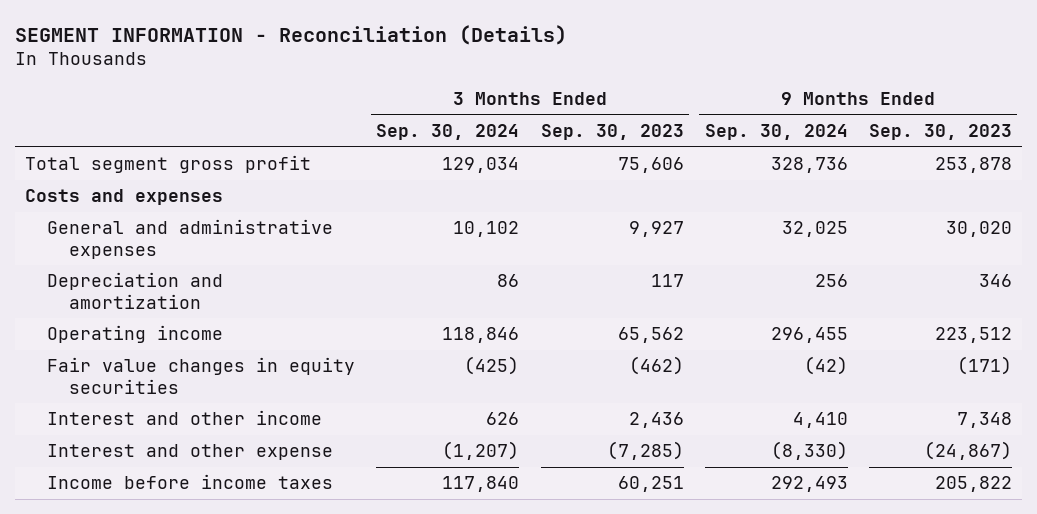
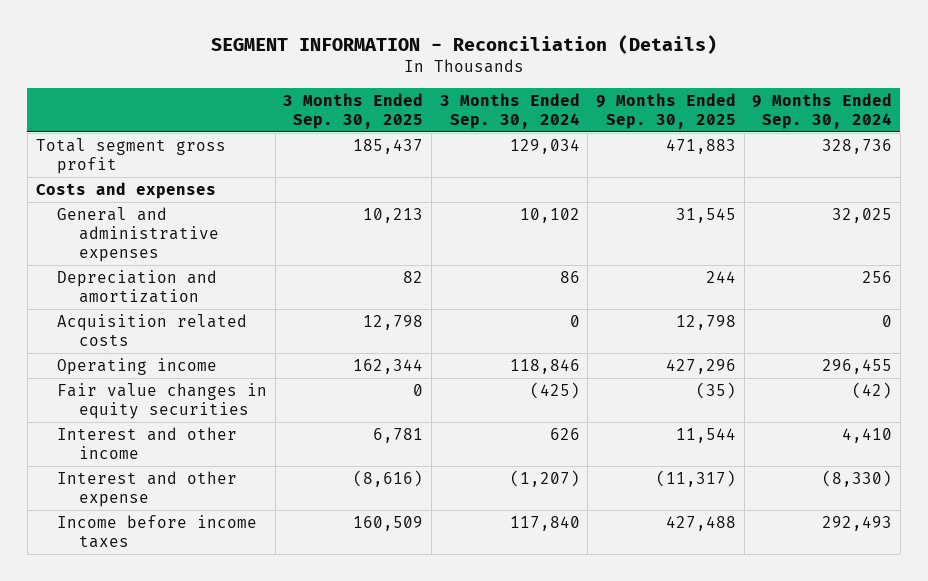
[540,124,684,141] Sep. 30, 2023 -> none
[868,124,1012,141] Sep. 30, 2023 -> none
none -> [283,92,424,129] 3 Months Ended Sep. 30, 2025
none -> [596,92,737,129] 9 Months Ended Sep. 30, 2025
none -> [57,313,248,346] Acquisition related costs

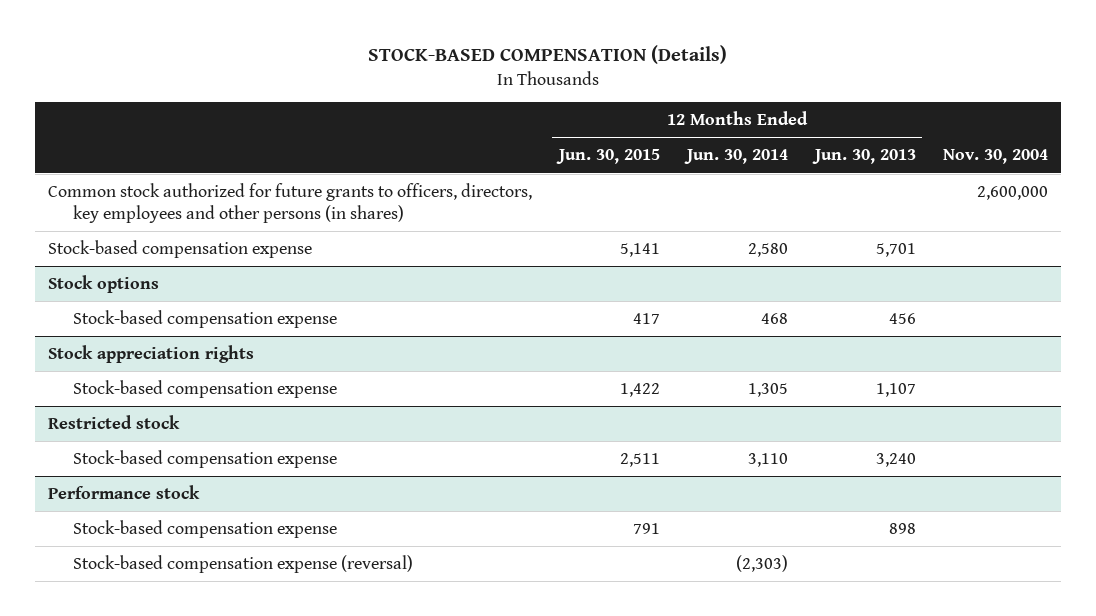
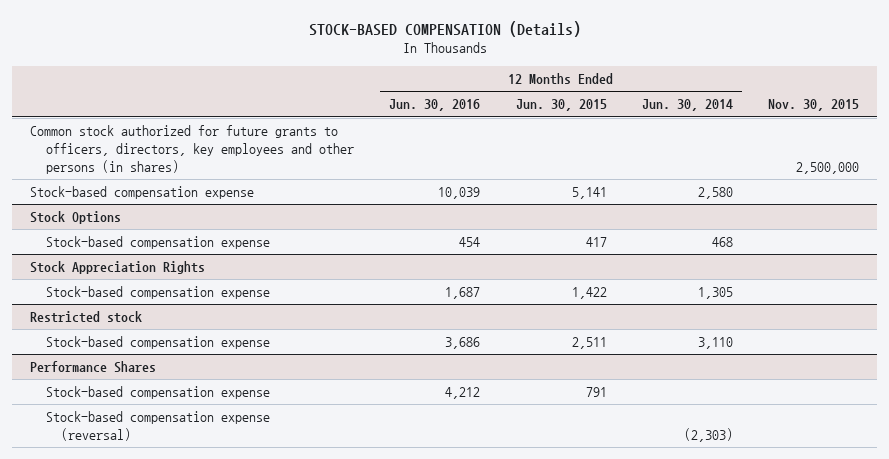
[811,149,916,165] Jun. 30, 2013 -> none
[942,149,1048,165] Nov. 30, 2004 -> none
none -> [389,99,481,112] Jun. 30, 2016
none -> [768,99,860,112] Nov. 30, 2015
[47,274,159,293] Stock options -> [30,211,122,225] Stock Options
[47,344,254,363] Stock appreciation rights -> [30,261,206,275] Stock Appreciation Rights
[47,484,200,499] Performance stock -> [30,361,157,374] Performance Shares

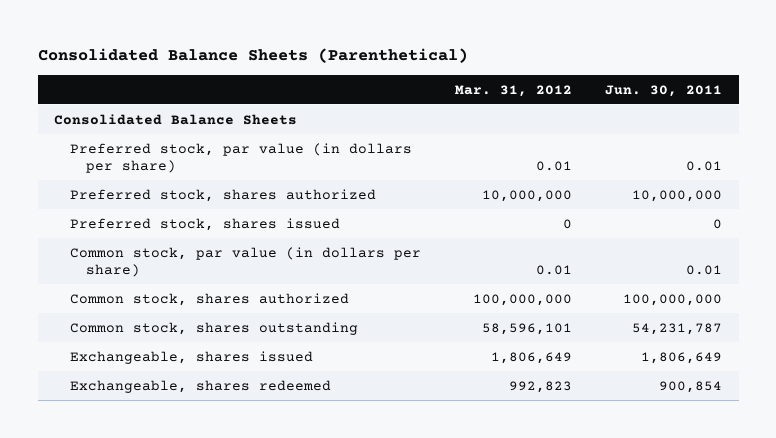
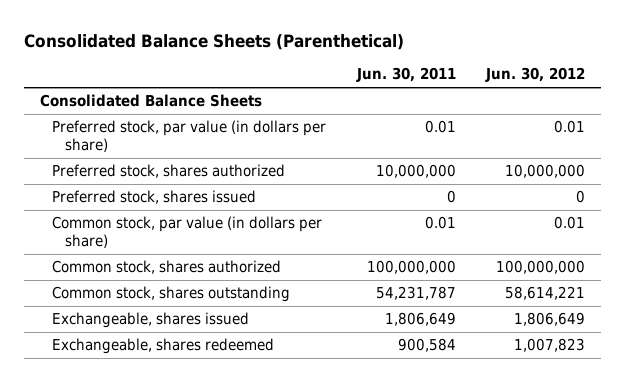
[454,84,572,97] Mar. 31, 2012 -> none
none -> [485,67,586,83] Jun. 30, 2012
[659,380,723,393] 900,854 -> [397,338,456,353] 900,584

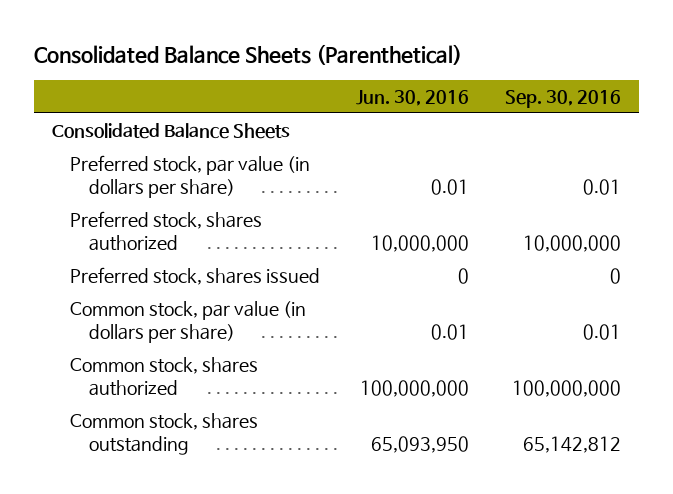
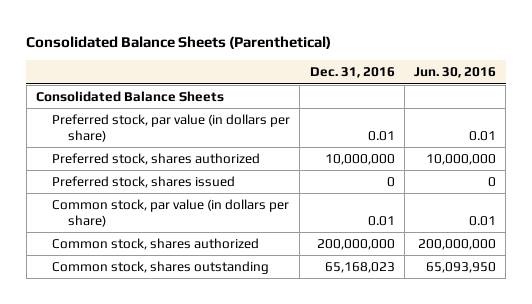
[505,90,622,109] Sep. 30, 2016 -> none
none -> [309,67,395,79] Dec. 31, 2016
[360,380,470,398] 100,000,000 -> [418,238,497,250] 200,000,000

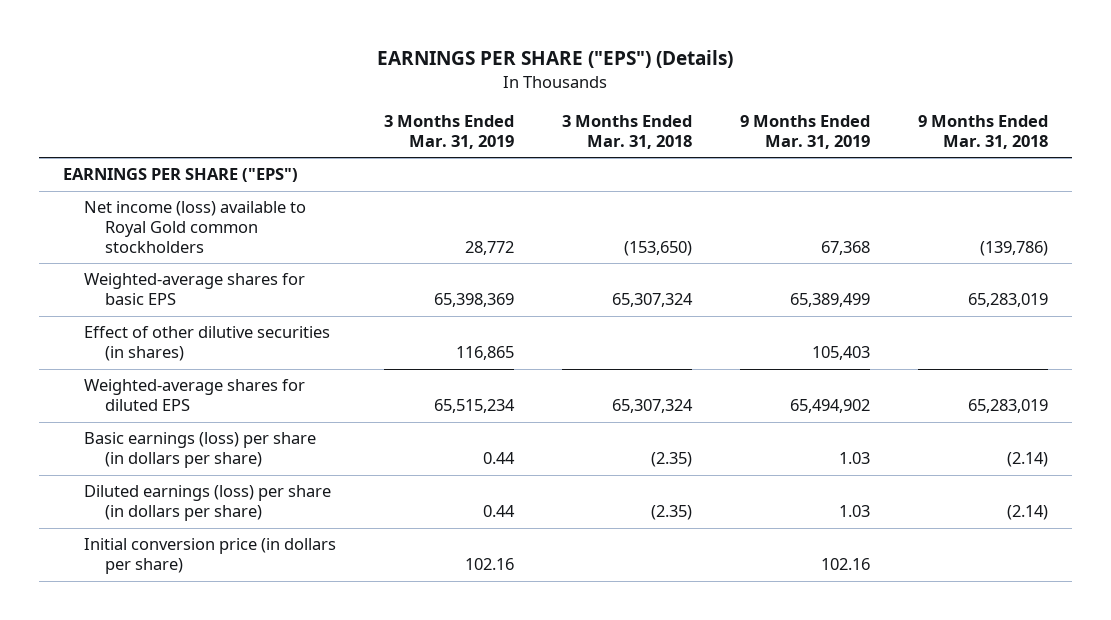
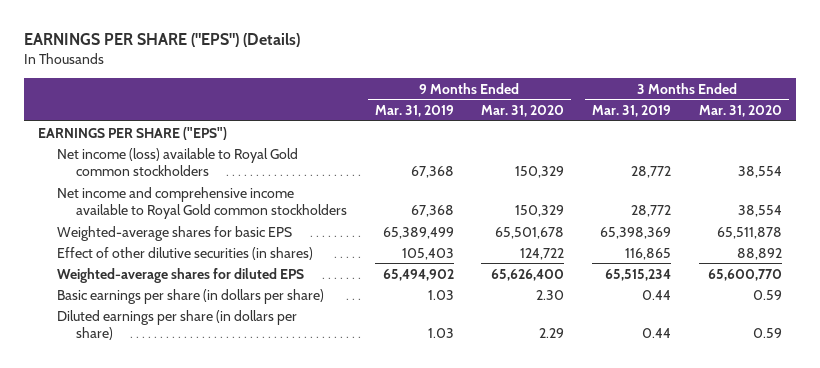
[561,115,692,149] 3 Months Ended Mar. 31, 2018 -> none
[917,115,1048,149] 9 Months Ended Mar. 31, 2018 -> none
none -> [481,104,565,117] Mar. 31, 2020
none -> [698,104,782,117] Mar. 31, 2020
none -> [56,186,347,219] Net income and comprehensive income available to Royal Gold common stockholders
[84,538,337,575] Initial conversion price (in dollars per share) -> none
[84,432,317,469] Basic earnings (loss) per share (in dollars per share) -> [56,288,324,304] Basic earnings per share (in dollars per share)
[84,485,332,522] Diluted earnings (loss) per share (in dollars per share) -> [56,309,297,340] Diluted earnings per share (in dollars per share)

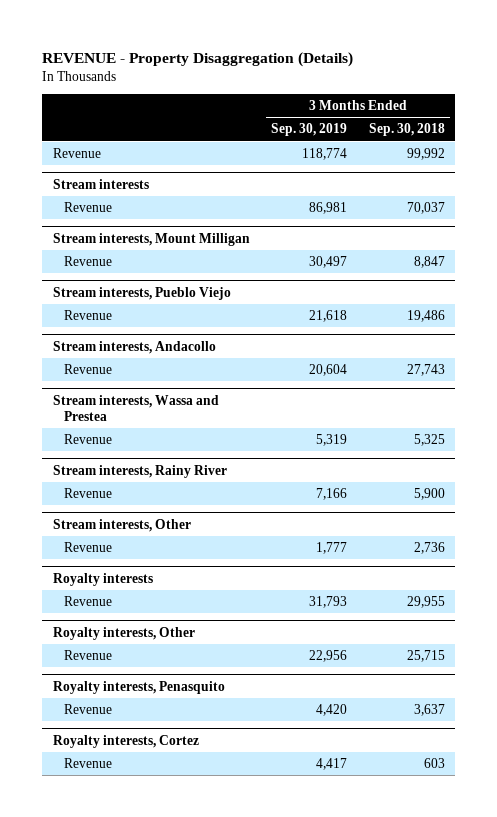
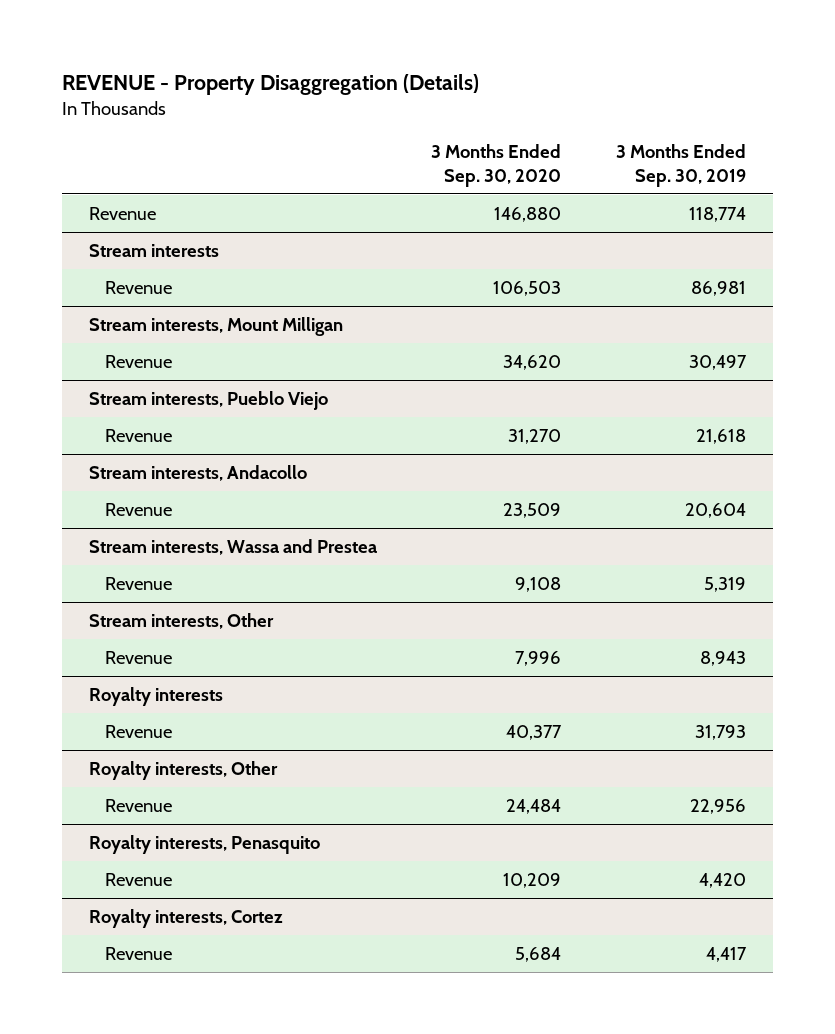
[368,123,445,137] Sep. 30, 2018 -> none
none -> [431,144,562,187] 3 Months Ended Sep. 30, 2020
[52,464,227,478] Stream interests, Rainy River -> none
[64,488,113,499] Revenue -> none
[316,542,348,555] 1,777 -> [699,650,746,666] 8,943

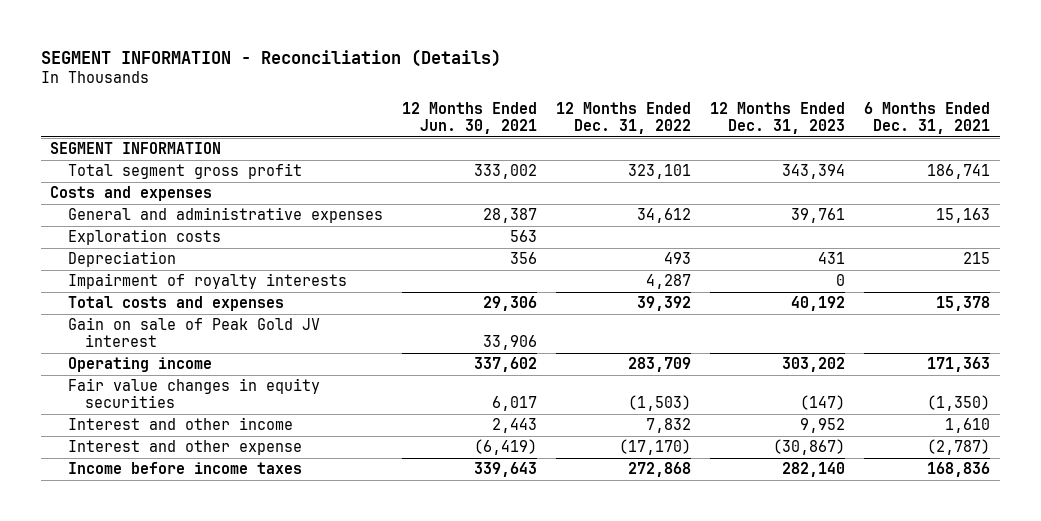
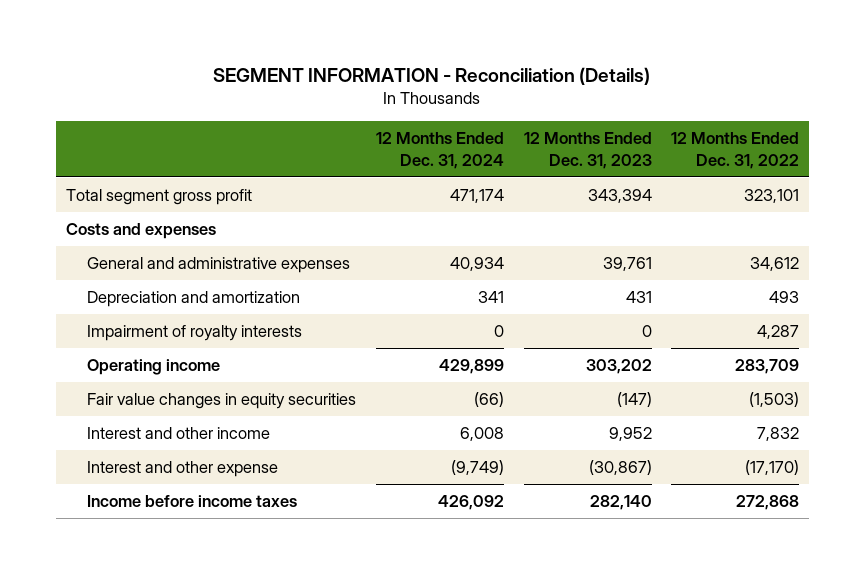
[401,102,537,135] 12 Months Ended Jun. 30, 2021 -> none
[864,102,991,135] 6 Months Ended Dec. 31, 2021 -> none
none -> [375,132,504,169] 12 Months Ended Dec. 31, 2024
[50,142,222,155] SEGMENT INFORMATION -> none
[67,229,221,246] Exploration costs -> none
[67,251,176,268] Depreciation -> [87,291,301,308] Depreciation and amortization
[67,296,284,312] Total costs and expenses -> none
[67,317,320,348] Gain on sale of Peak Gold JV interest -> none

